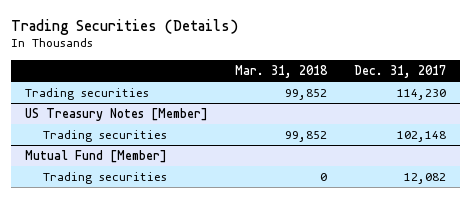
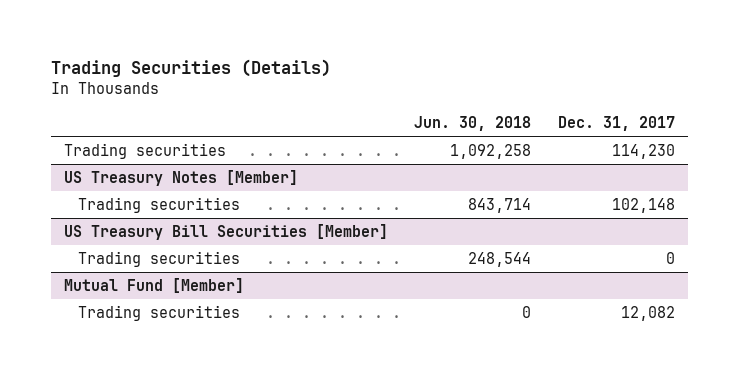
[235,64,329,78] Mar. 31, 2018 -> none
none -> [414,116,532,132] Jun. 30, 2018
none -> [64,224,389,241] US Treasury Bill Securities [Member]
none -> [77,251,240,268] Trading securities

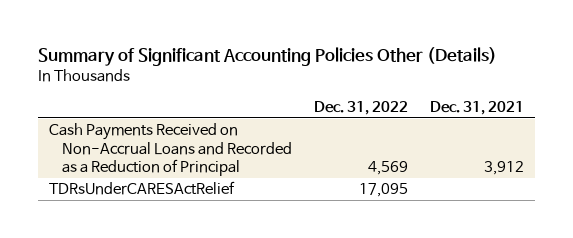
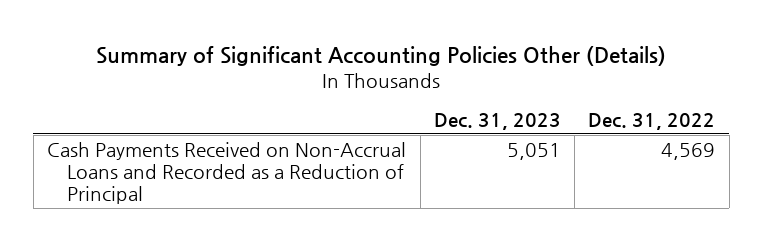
[429,101,524,116] Dec. 31, 2021 -> none
none -> [433,112,561,130] Dec. 31, 2023
[49,181,236,196] TDRsUnderCARESActRelief -> none

